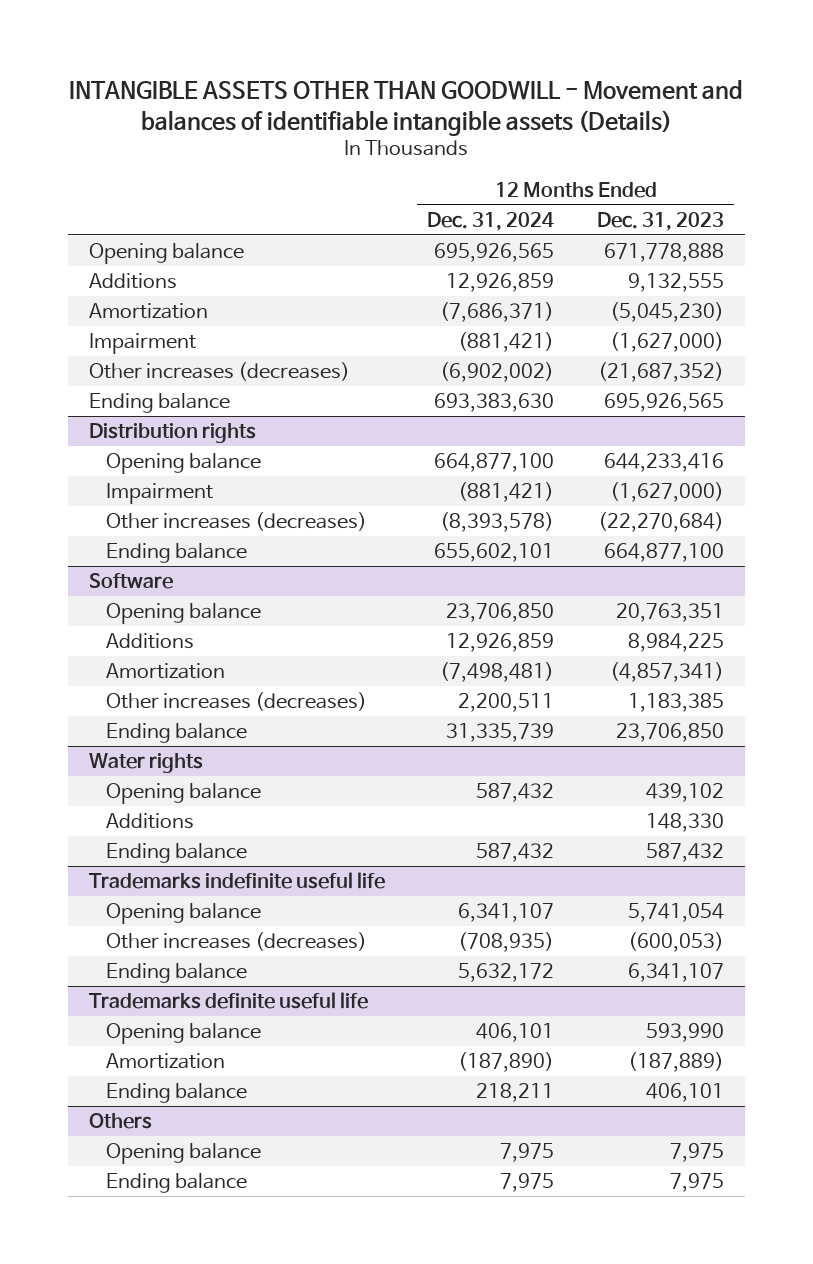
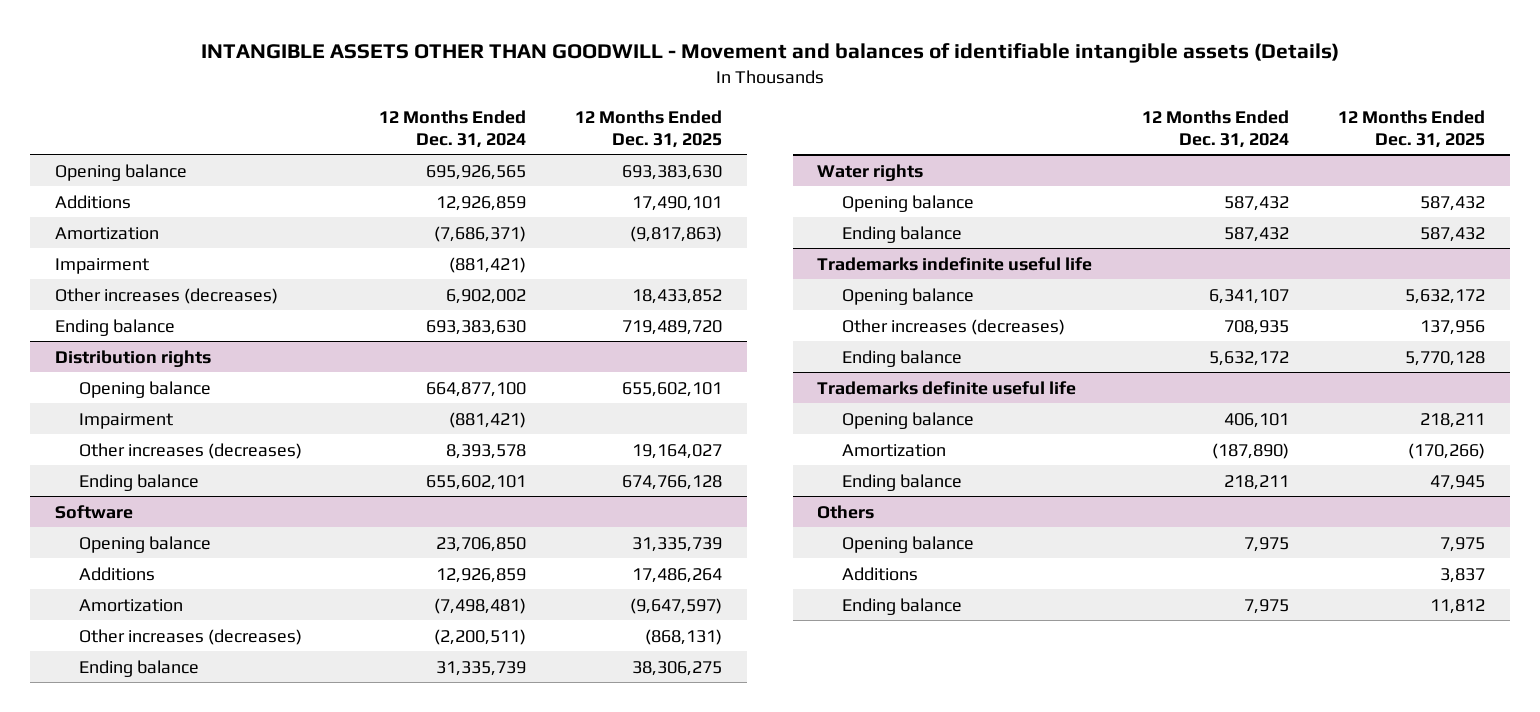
[596,211,724,231] Dec. 31, 2023 -> none
none -> [575,109,723,148] 12 Months Ended Dec. 31, 2025
[440,362,555,383] (6,902,002) -> [445,288,526,304] 6,902,002
[440,512,555,533] (8,393,578) -> [445,443,526,459] 8,393,578
[458,693,555,713] 2,200,511 -> [433,628,526,645] (2,200,511)
[105,813,194,830] Additions -> none
[458,932,555,953] (708,935) -> [1223,319,1289,335] 708,935
none -> [842,566,919,581] Additions

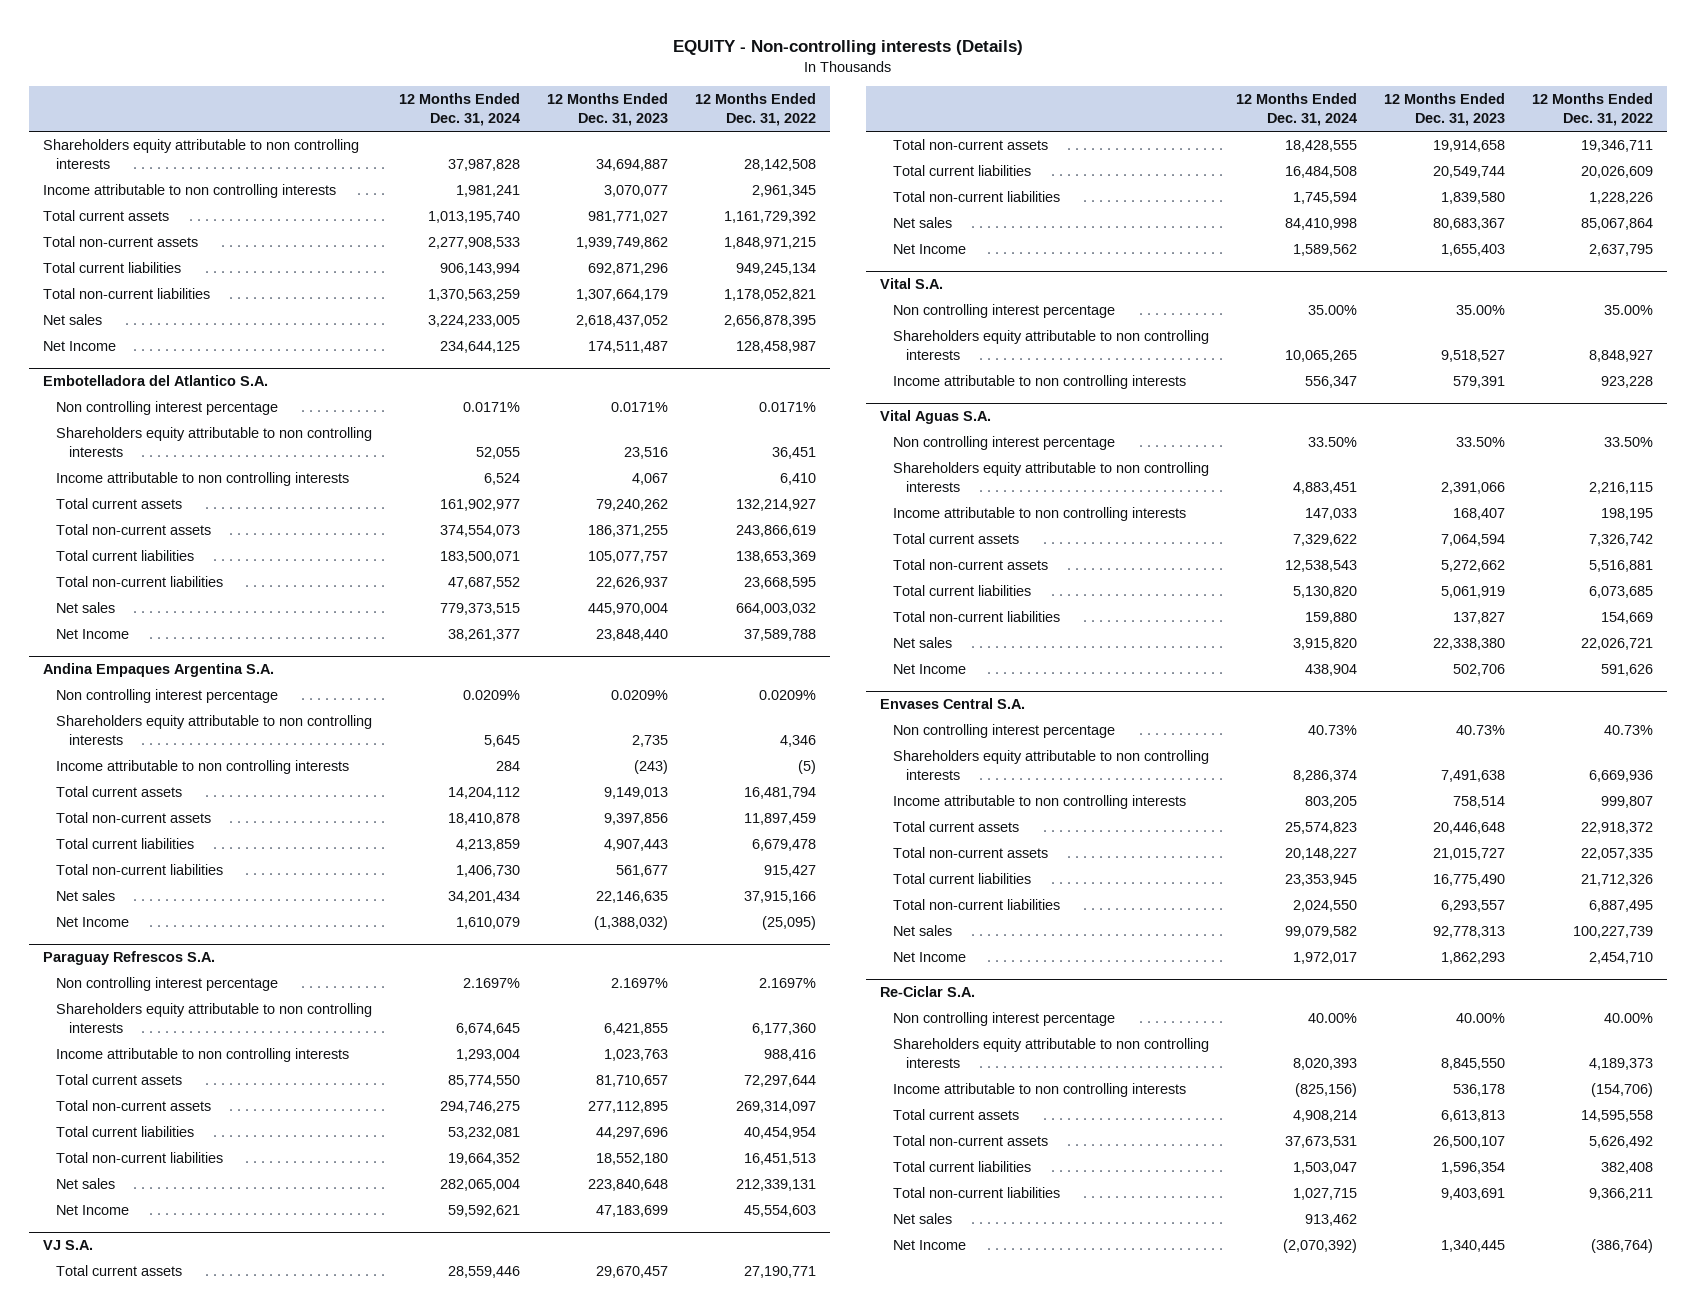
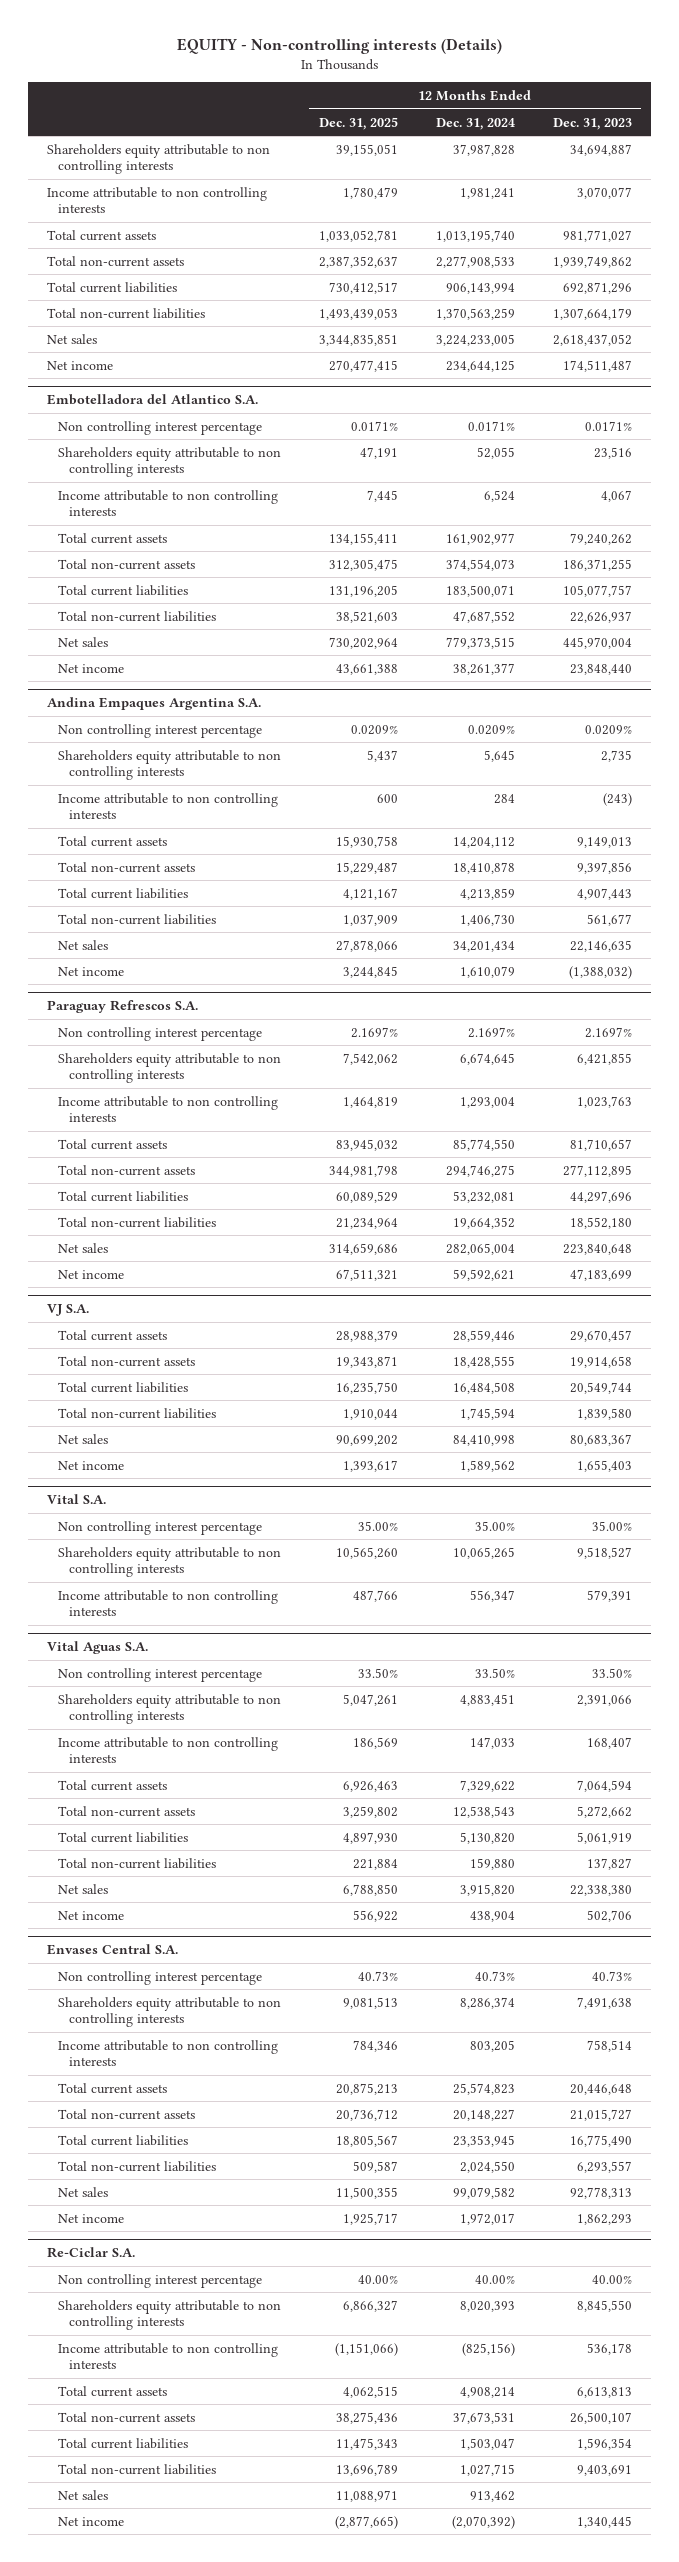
[695,93,817,127] 12 Months Ended Dec. 31, 2022 -> none
none -> [318,116,398,130] Dec. 31, 2025
[42,341,116,352] Net Income -> [47,360,114,370] Net income
[55,629,129,640] Net Income -> [57,663,124,673] Net income
[55,917,129,928] Net Income -> [57,966,124,976] Net income
[55,1205,129,1216] Net Income -> [57,1269,124,1279] Net income
[892,244,966,255] Net Income -> [57,1460,124,1470] Net income
[892,664,966,675] Net Income -> [57,1910,124,1920] Net income
[892,952,966,963] Net Income -> [57,2213,124,2223] Net income
[892,1240,966,1251] Net Income -> [57,2516,124,2526] Net income

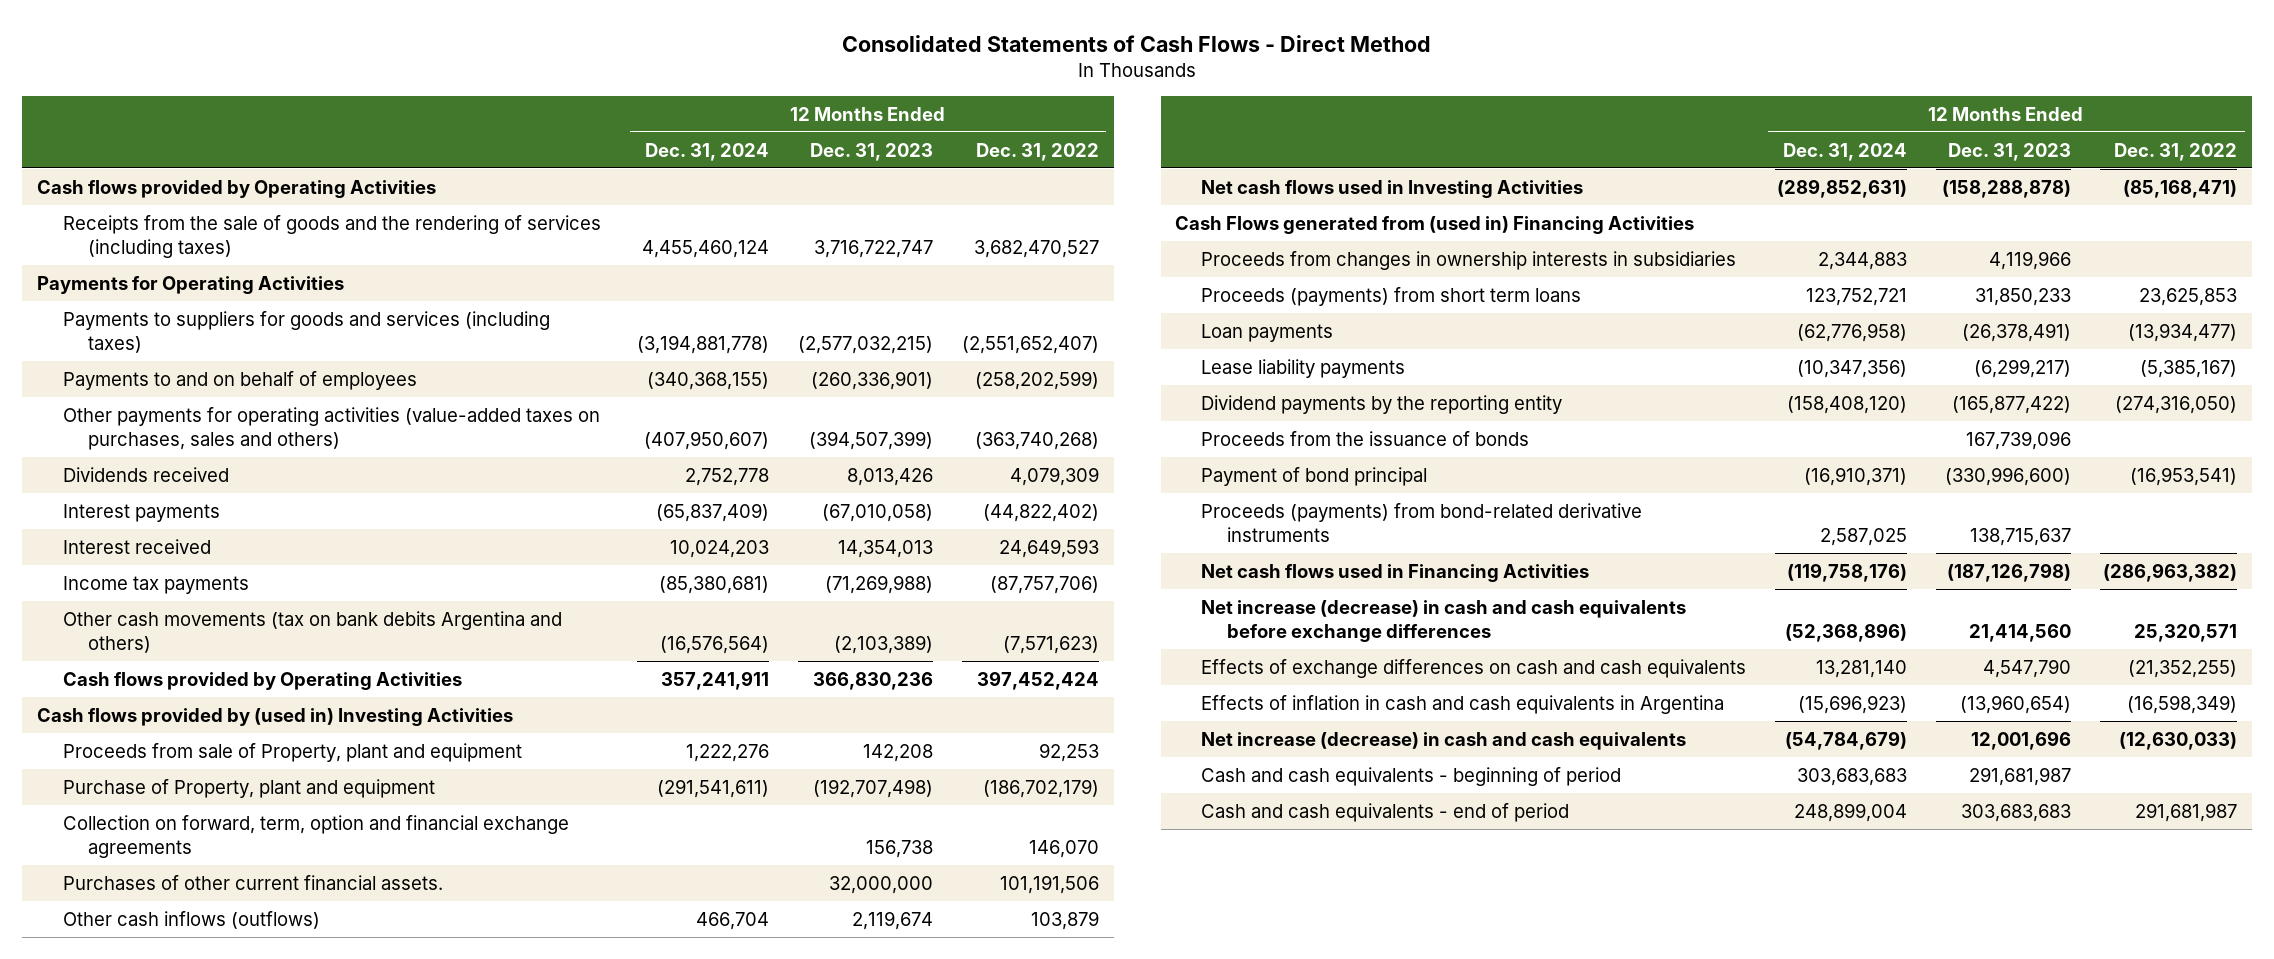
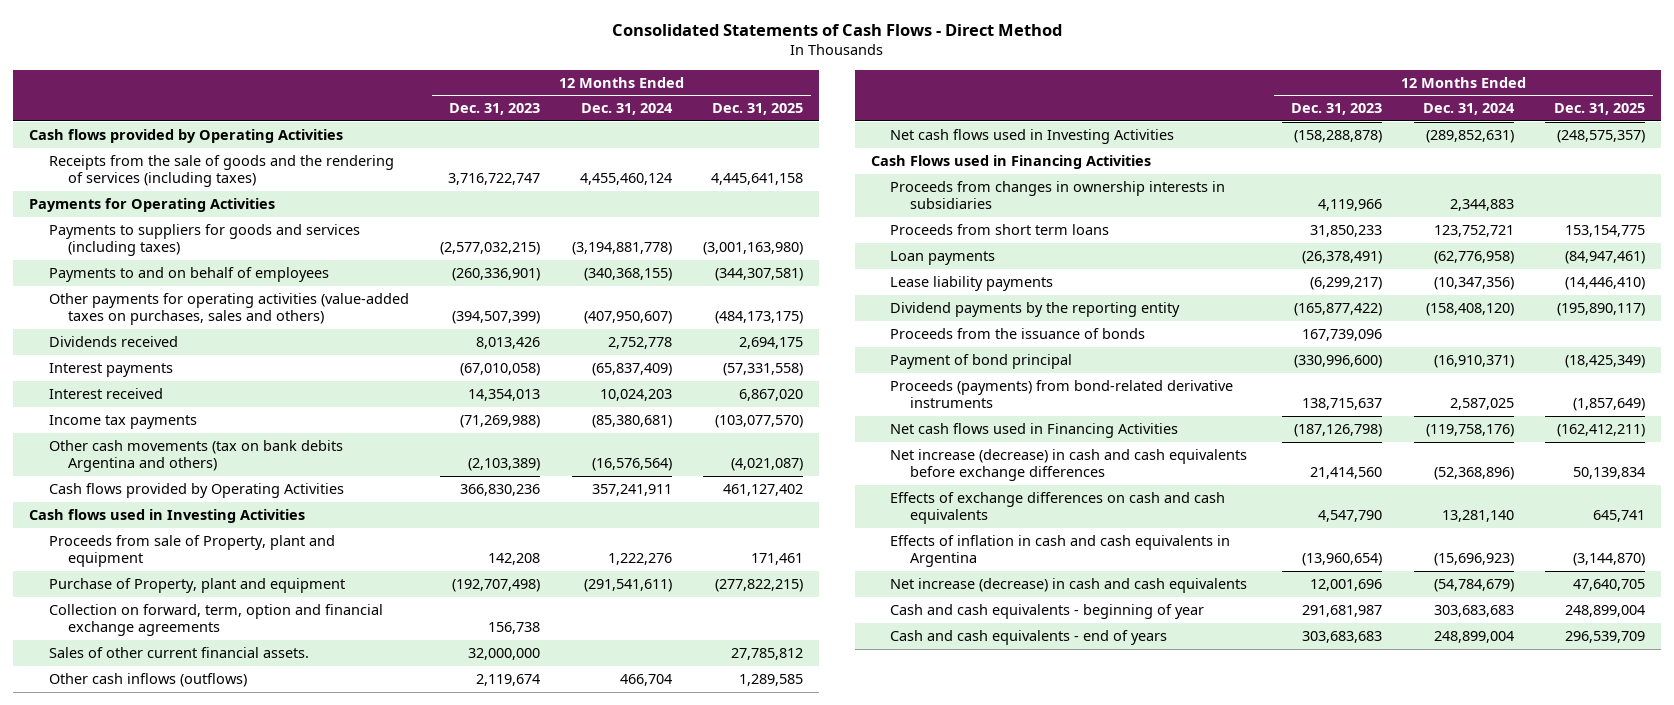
[976,142,1100,161] Dec. 31, 2022 -> none
none -> [712,103,804,116] Dec. 31, 2025
[37,707,514,726] Cash flows provided by (used in) Investing Activities -> [28,509,305,524] Cash flows used in Investing Activities
[62,874,443,890] Purchases of other current financial assets. -> [48,647,309,659] Sales of other current financial assets.
[1175,215,1695,234] Cash Flows generated from (used in) Financing Activities -> [870,155,1151,170] Cash Flows used in Financing Activities
[1200,286,1581,306] Proceeds (payments) from short term loans -> [890,224,1110,236] Proceeds from short term loans
[1200,766,1621,786] Cash and cash equivalents - beginning of period -> [890,604,1205,620] Cash and cash equivalents - beginning of year
[1200,802,1569,822] Cash and cash equivalents - end of period -> [890,630,1168,646] Cash and cash equivalents - end of years

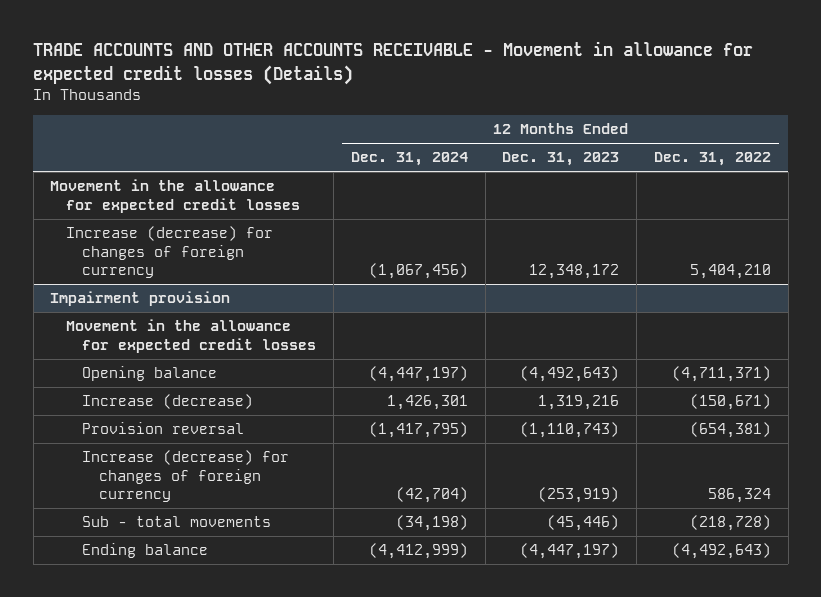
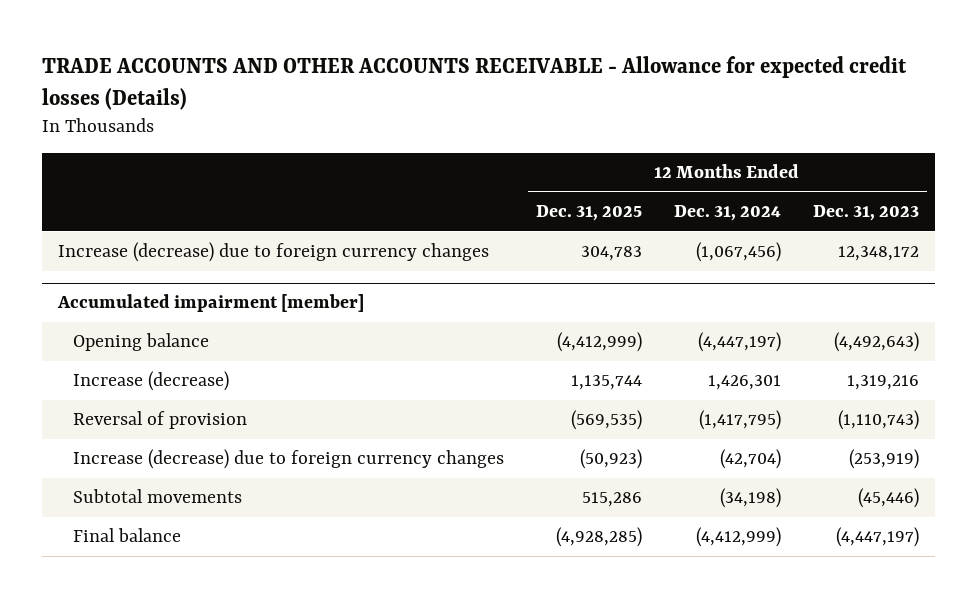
[33,41,754,85] TRADE ACCOUNTS AND OTHER ACCOUNTS RECEIVABLE - Movement in allowance for expected credit losses (Details) -> [41,56,907,110] TRADE ACCOUNTS AND OTHER ACCOUNTS RECEIVABLE - Allowance for expected credit losses (Details)
[653,152,771,167] Dec. 31, 2022 -> none
none -> [535,204,642,221] Dec. 31, 2025
[50,179,301,213] Movement in the allowance for expected credit losses -> none
[66,319,317,353] Movement in the allowance for expected credit losses -> none
[66,226,274,279] Increase (decrease) for changes of foreign currency -> [57,242,489,263] Increase (decrease) due to foreign currency changes
[50,291,231,307] Impairment provision -> [56,294,364,313] Accumulated impairment [member]
[82,422,245,435] Provision reversal -> [72,411,247,430] Reversal of provision
[82,450,290,503] Increase (decrease) for changes of foreign currency -> [72,449,504,470] Increase (decrease) due to foreign currency changes
[82,516,272,528] Sub - total movements -> [72,489,242,504] Subtotal movements
[82,543,209,559] Ending balance -> [72,528,181,543] Final balance

